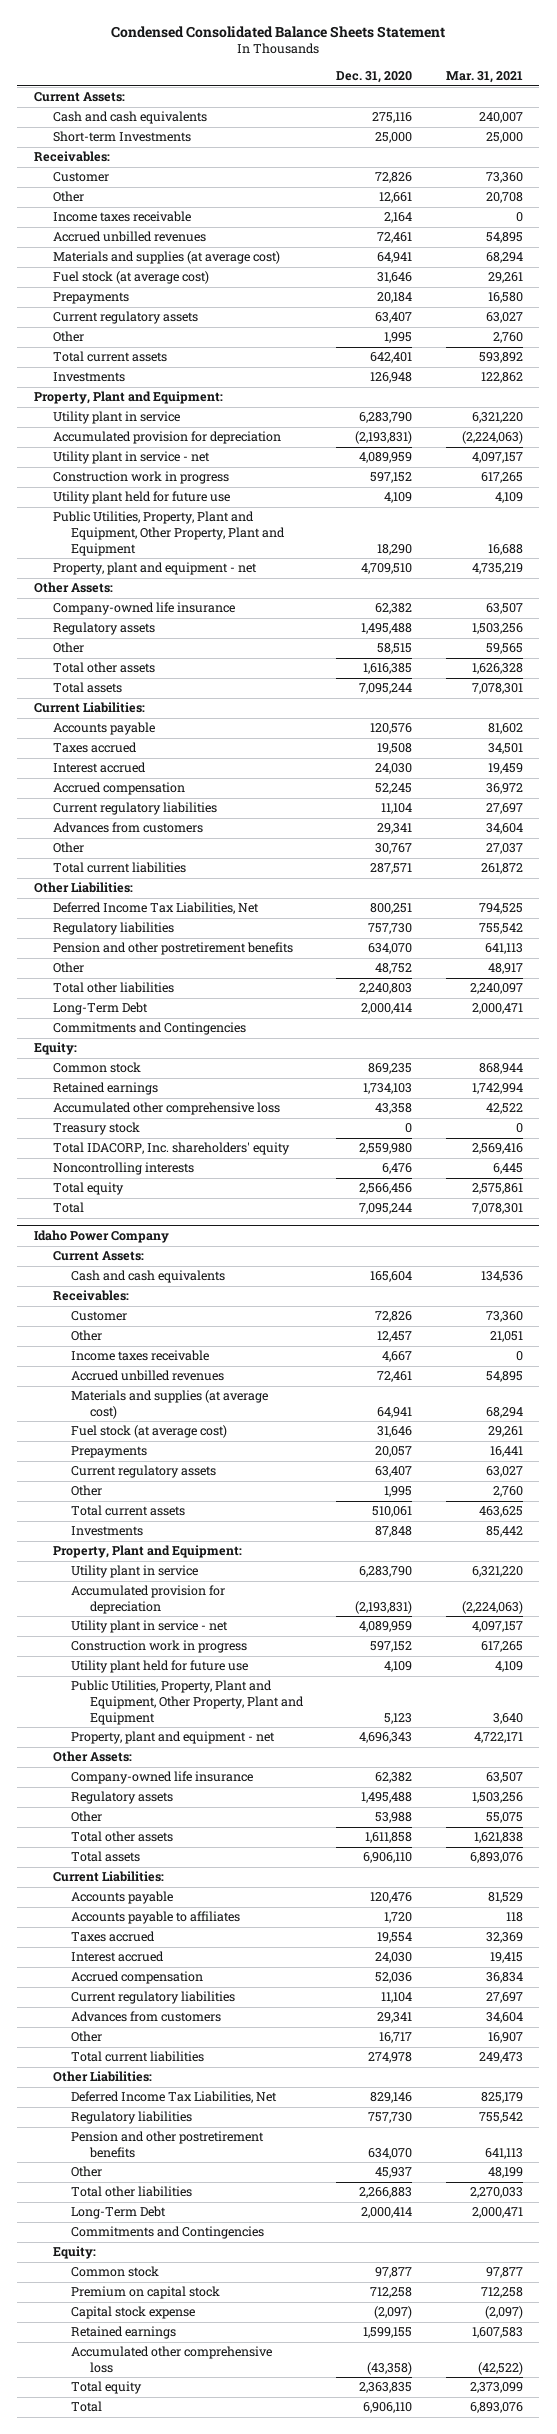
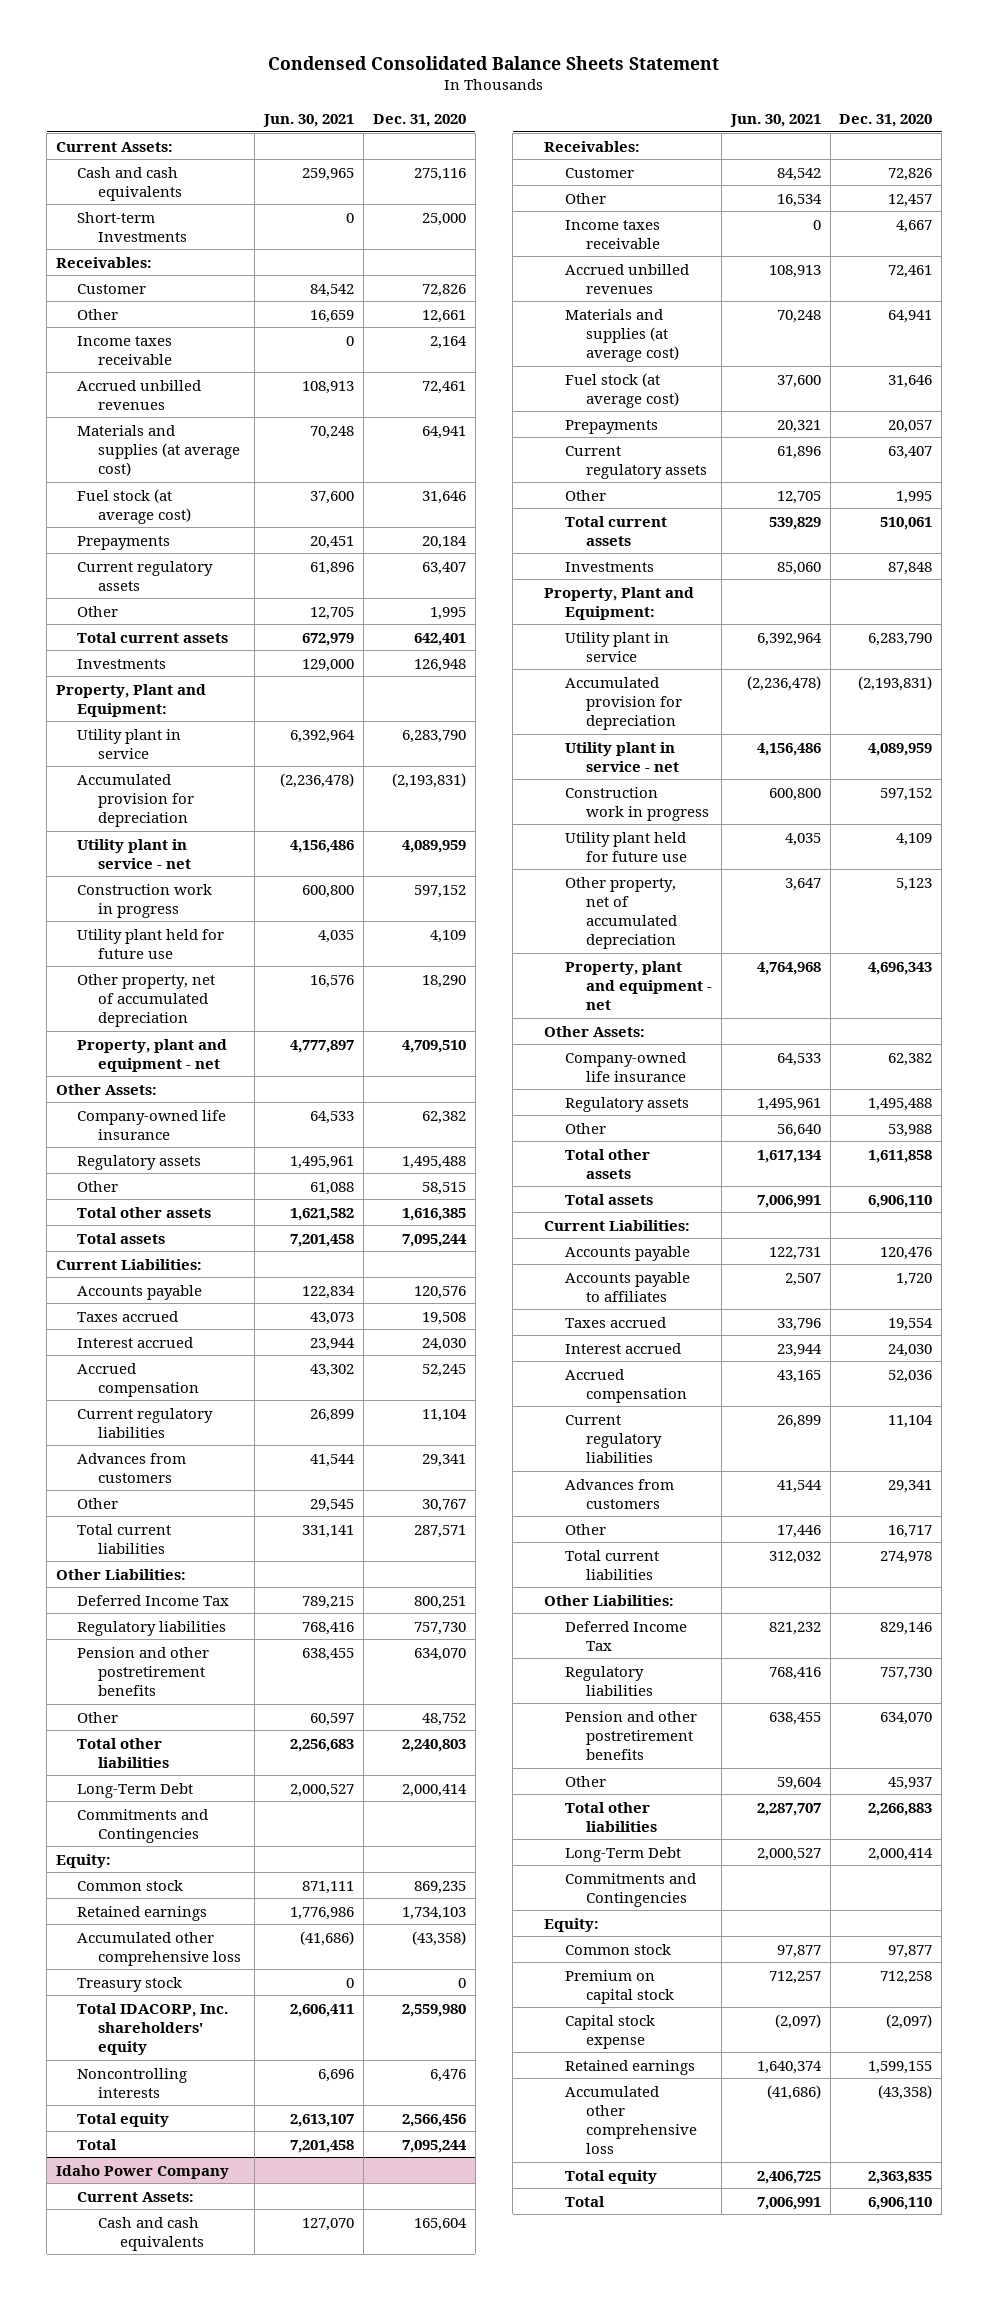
[445,71,523,84] Mar. 31, 2021 -> none
none -> [263,113,355,127] Jun. 30, 2021
[52,511,286,556] Public Utilities, Property, Plant and Equipment, Other Property, Plant and Equipment -> [77,973,216,1027] Other property, net of accumulated depreciation
[52,902,259,915] Deferred Income Tax Liabilities, Net -> [77,1594,230,1606] Deferred Income Tax
[375,1103,413,1115] 43,358 -> [411,1930,466,1946] (43,358)
[71,1680,304,1725] Public Utilities, Property, Plant and Equipment, Other Property, Plant and Equipment -> [564,876,677,950] Other property, net of accumulated depreciation
[71,2091,278,2104] Deferred Income Tax Liabilities, Net -> [564,1620,687,1651] Deferred Income Tax

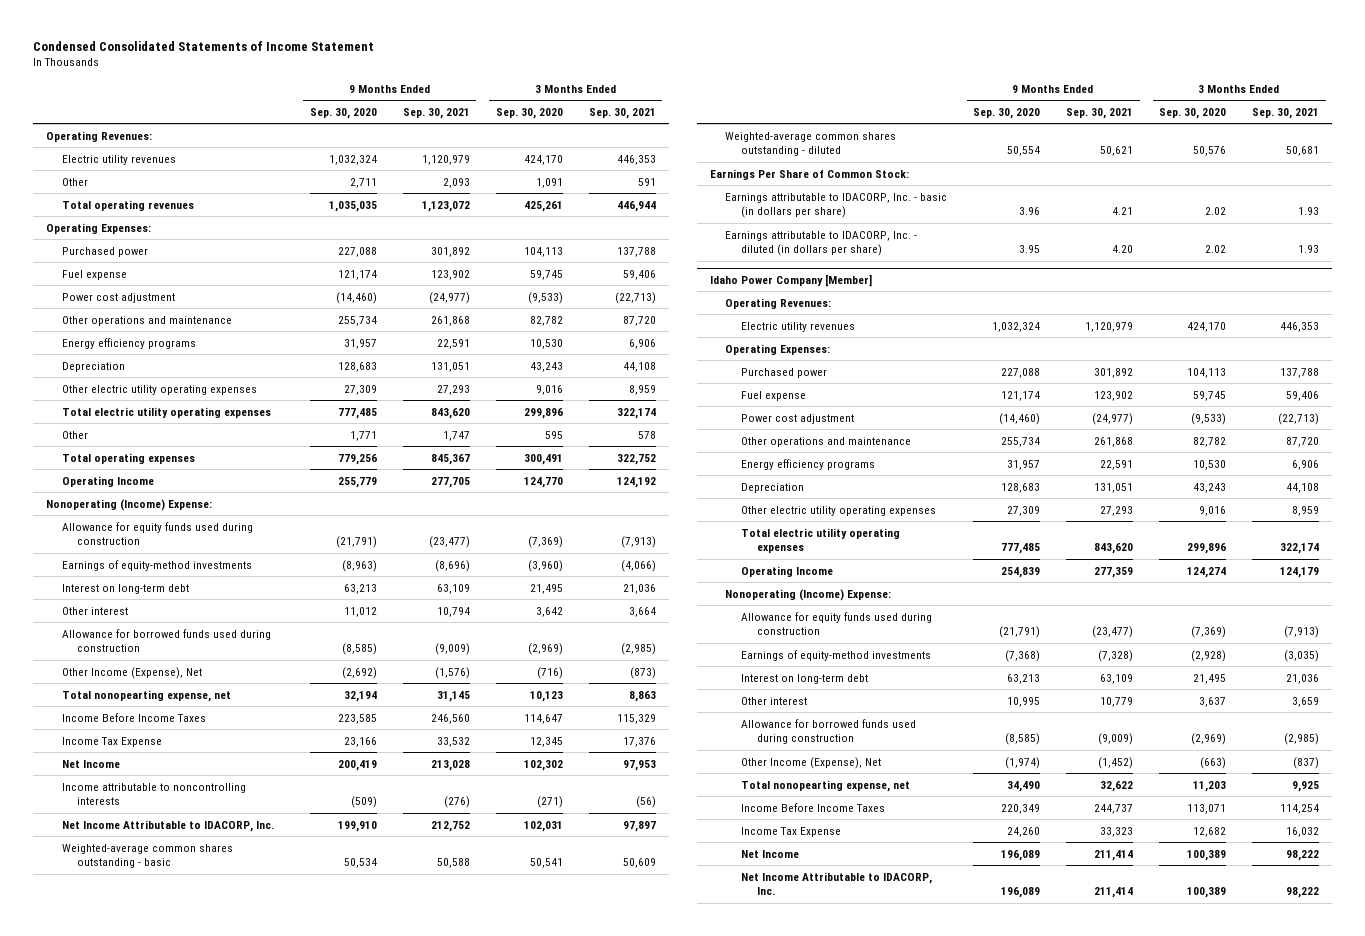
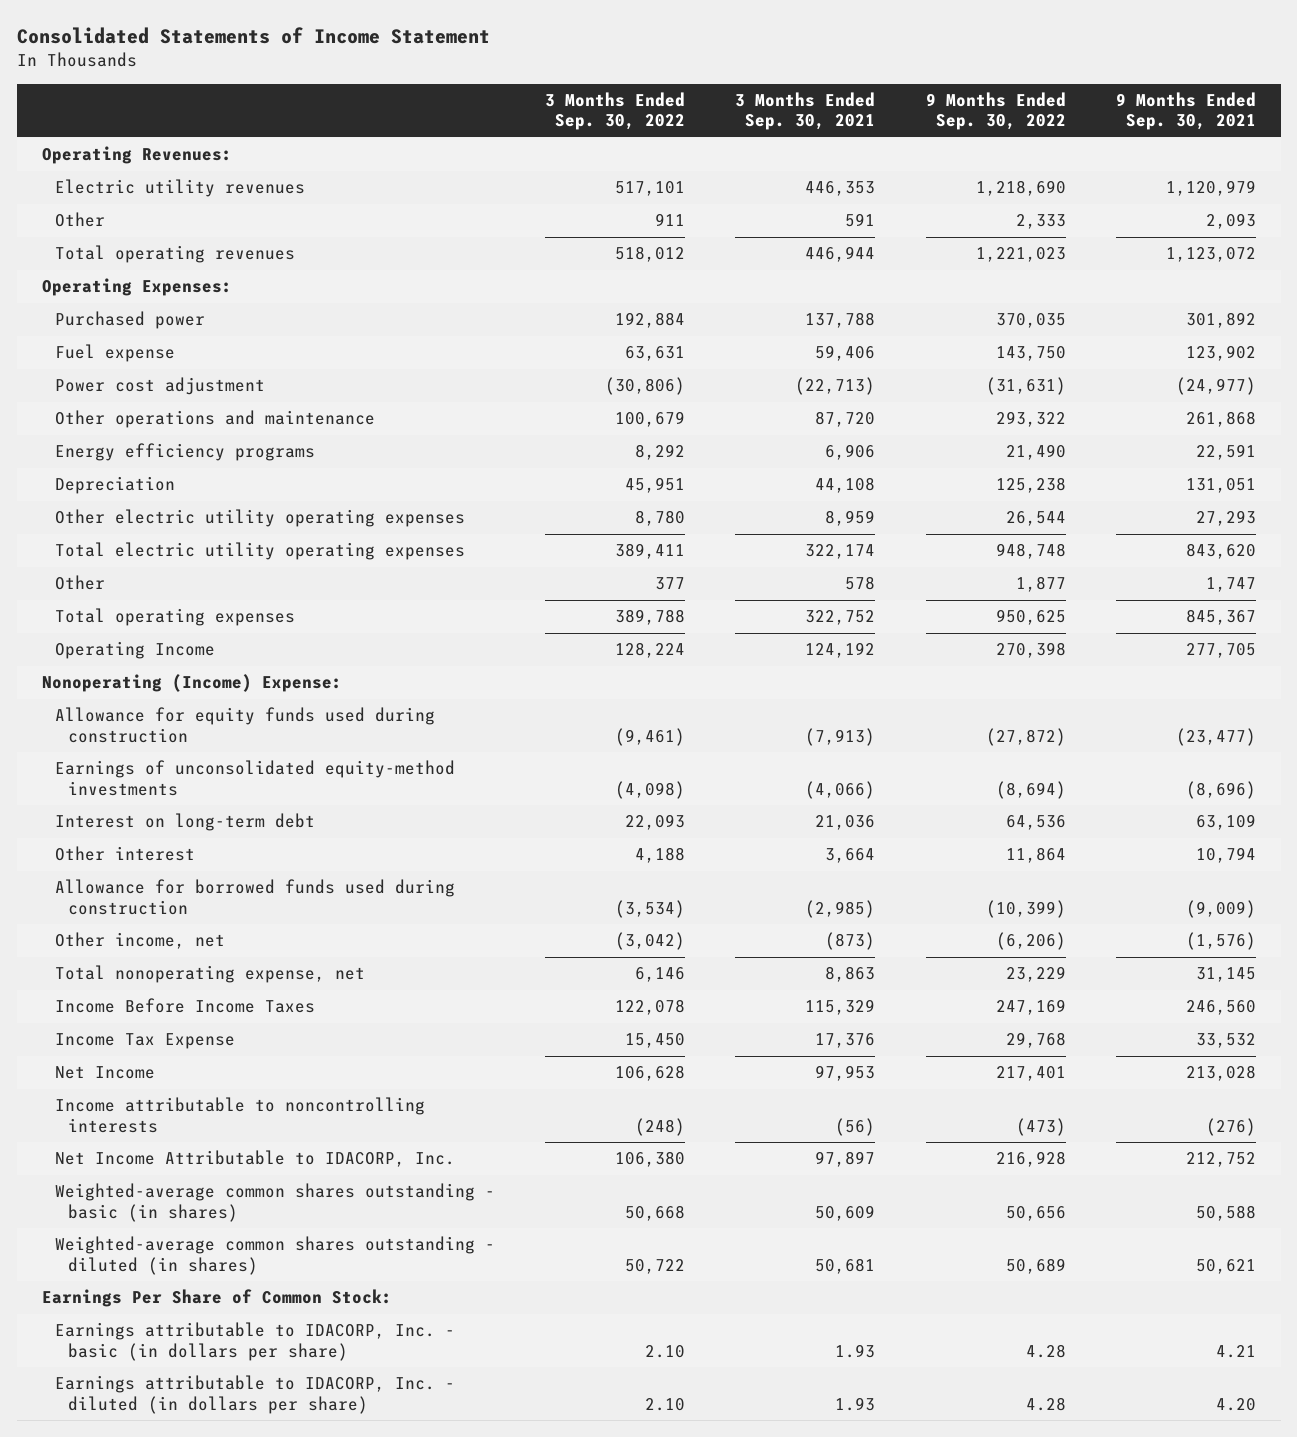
[33,40,375,51] Condensed Consolidated Statements of Income Statement -> [16,27,490,45] Consolidated Statements of Income Statement
[309,107,377,119] Sep. 30, 2020 -> none
[495,107,563,119] Sep. 30, 2020 -> none
none -> [545,91,686,131] 3 Months Ended Sep. 30, 2022
none -> [925,91,1066,131] 9 Months Ended Sep. 30, 2022
[61,559,252,571] Earnings of equity-method investments -> [54,760,455,796] Earnings of unconsolidated equity-method investments
[61,666,202,679] Other Income (Expense), Net -> [54,932,225,950] Other income, net
[61,689,231,702] Total nonopearting expense, net -> [54,965,365,984] Total nonoperating expense, net
[61,843,233,868] Weighted-average common shares outstanding - basic -> [54,1183,495,1222] Weighted-average common shares outstanding - basic (in shares)
[725,131,897,156] Weighted-average common shares outstanding - diluted -> [54,1236,495,1275] Weighted-average common shares outstanding - diluted (in shares)
[709,273,872,287] Idaho Power Company [Member] -> none
[725,297,832,309] Operating Revenues: -> none
[741,321,856,332] Electric utility revenues -> none
[725,343,831,355] Operating Expenses: -> none
[741,367,828,378] Purchased power -> none
[741,390,807,401] Fuel expense -> none
[741,413,855,424] Power cost adjustment -> none
[741,436,912,447] Other operations and maintenance -> none
[741,458,876,470] Energy efficiency programs -> none
[741,482,805,493] Depreciation -> none
[741,505,937,516] Other electric utility operating expenses -> none
[741,527,901,553] Total electric utility operating expenses -> none
[741,565,834,577] Operating Income -> none
[725,588,892,601] Nonoperating (Income) Expense: -> none
[741,611,933,635] Allowance for equity funds used during construction -> none
[741,649,932,661] Earnings of equity-method investments -> none
[741,673,869,684] Interest on long-term debt -> none
[741,696,808,705] Other interest -> none
[741,718,917,744] Allowance for borrowed funds used during construction -> none
[741,756,882,769] Other Income (Expense), Net -> none
[741,779,911,792] Total nonopearting expense, net -> none
[741,802,886,812] Income Before Income Taxes -> none
[741,826,842,837] Income Tax Expense -> none
[741,849,800,858] Net Income -> none
[741,871,933,895] Net Income Attributable to IDACORP, Inc. -> none

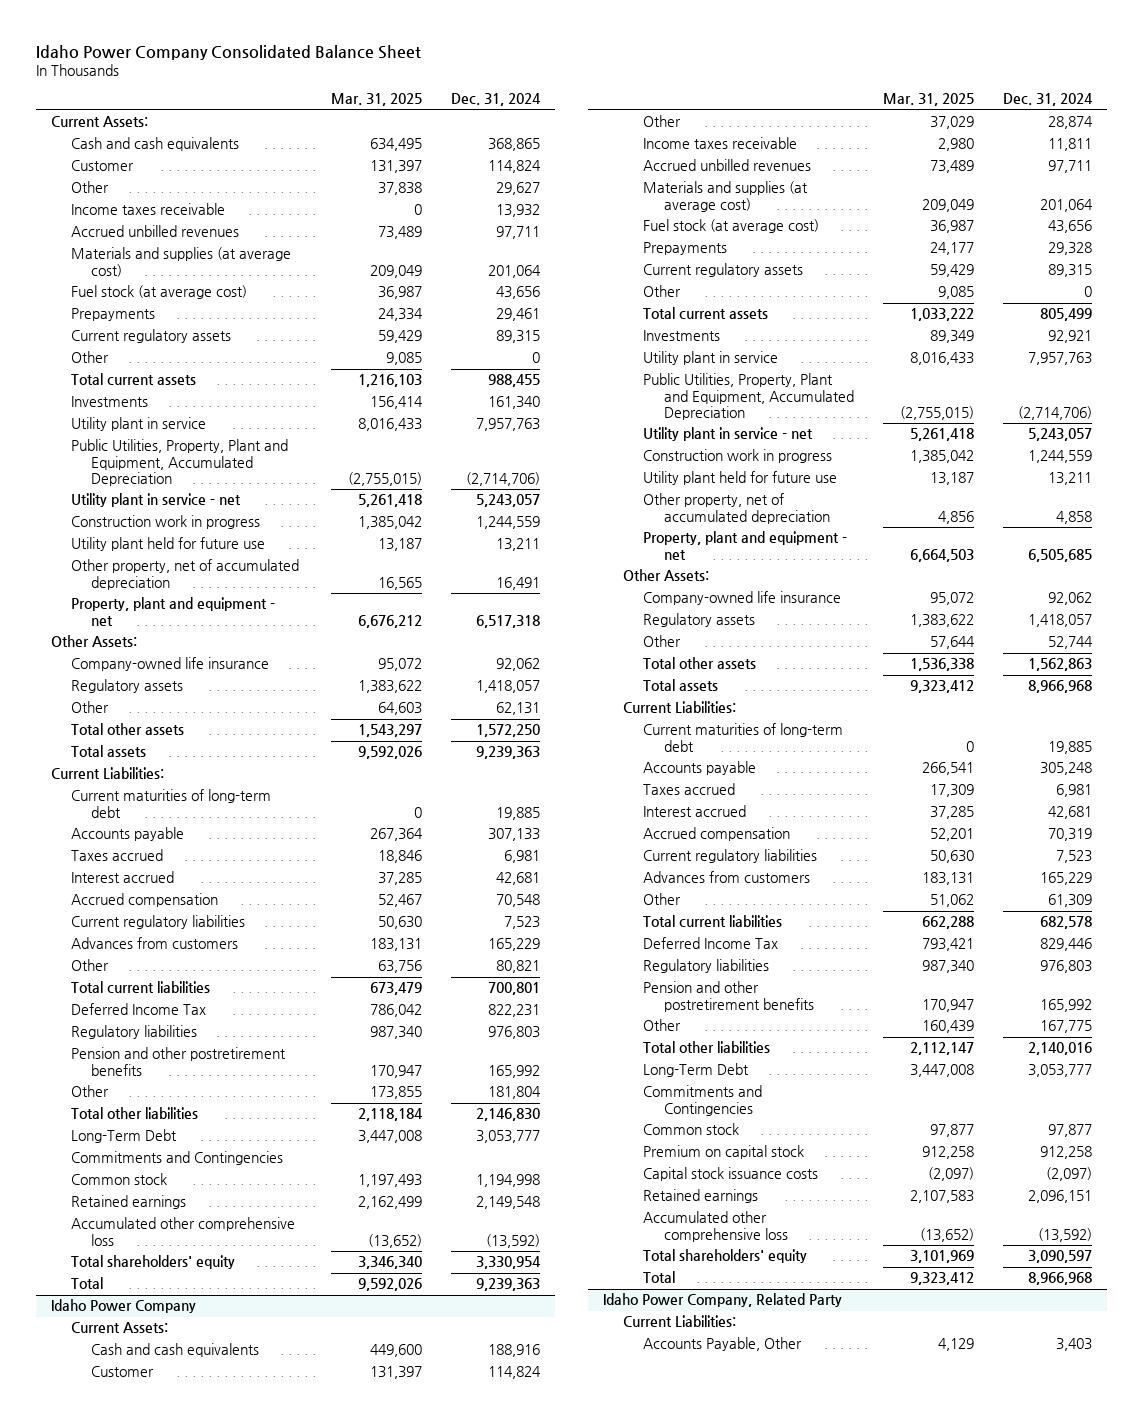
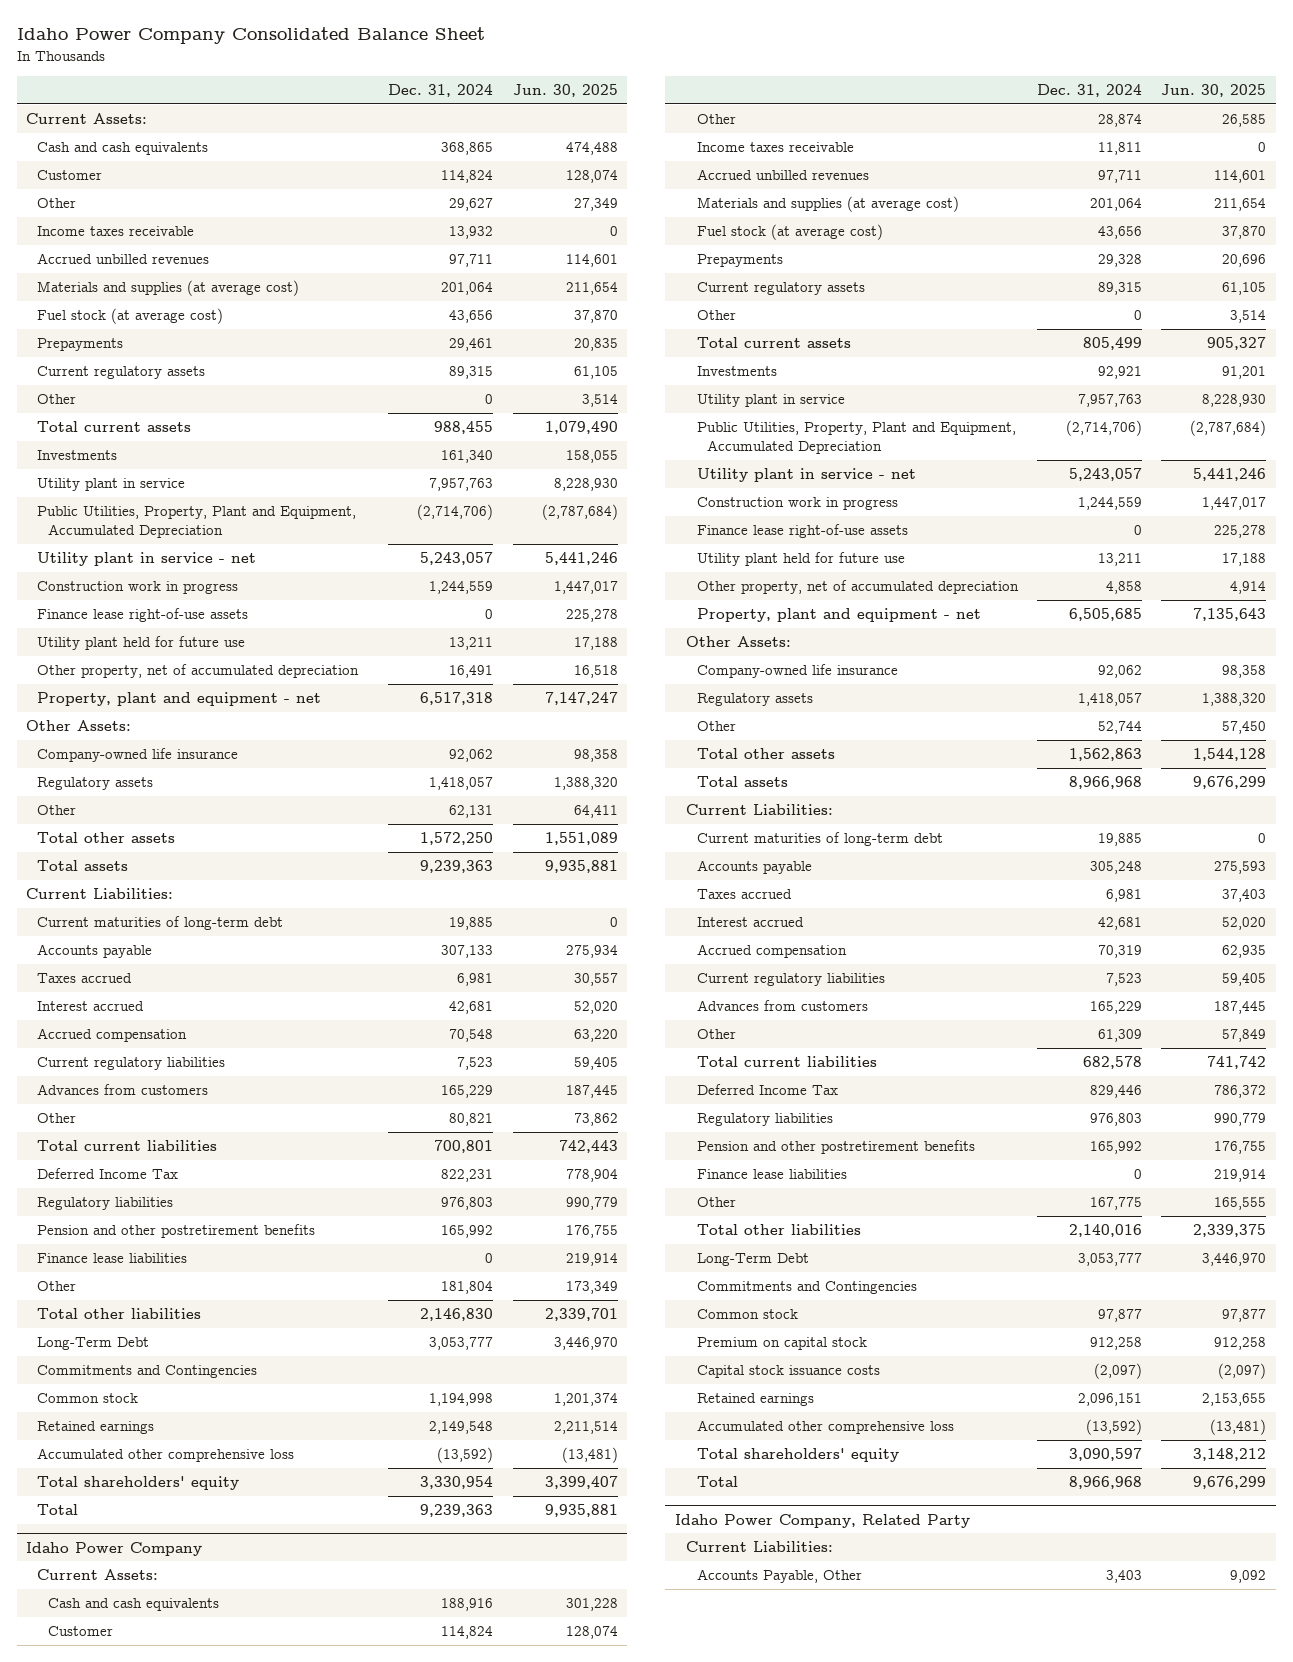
[331,93,423,107] Mar. 31, 2025 -> none
none -> [512,84,618,98] Jun. 30, 2025
none -> [37,608,249,623] Finance lease right-of-use assets
none -> [37,1253,188,1264] Finance lease liabilities
none -> [696,524,908,539] Finance lease right-of-use assets
none -> [696,1169,847,1180] Finance lease liabilities

